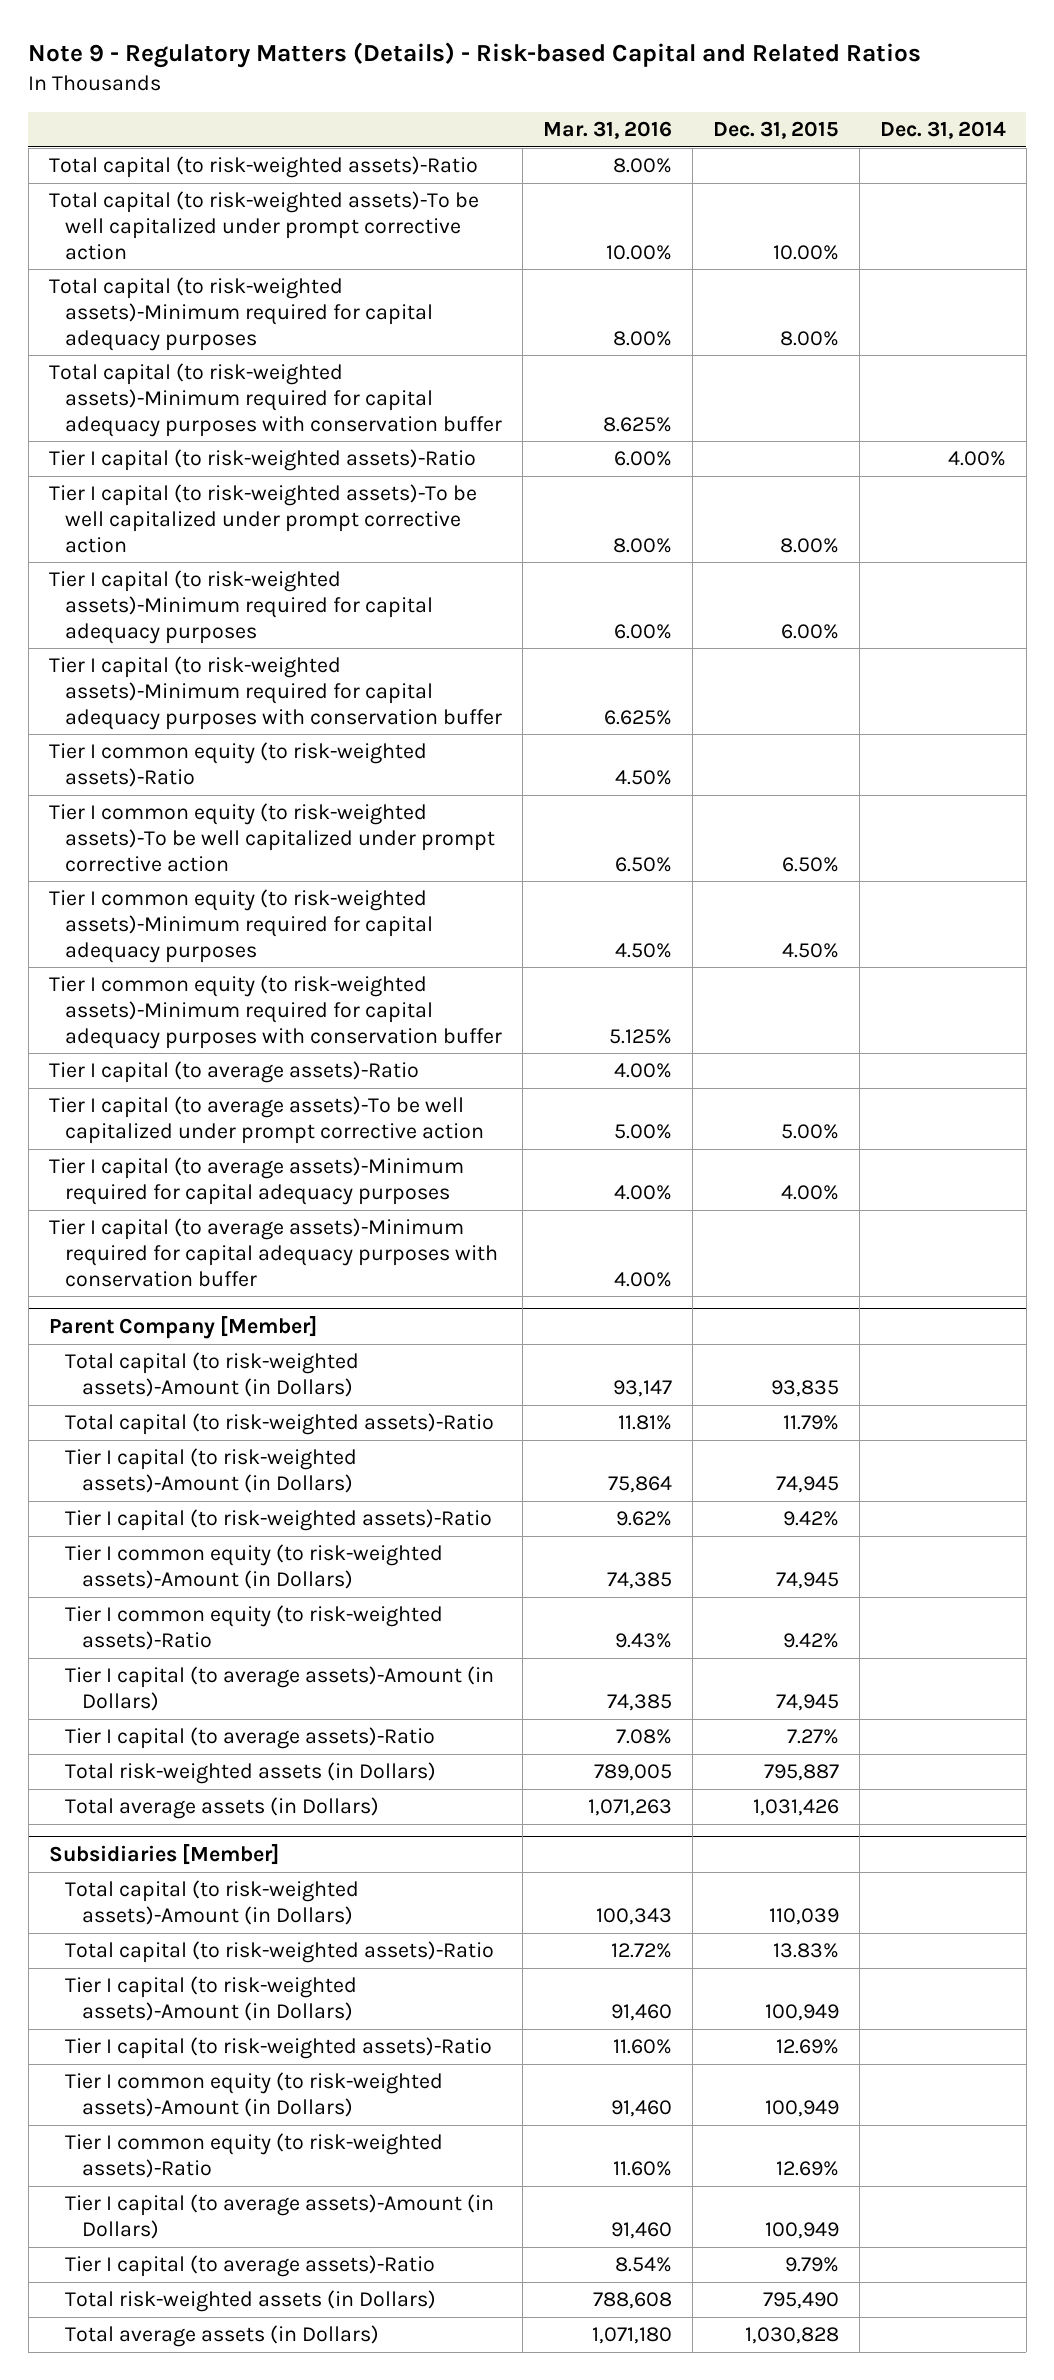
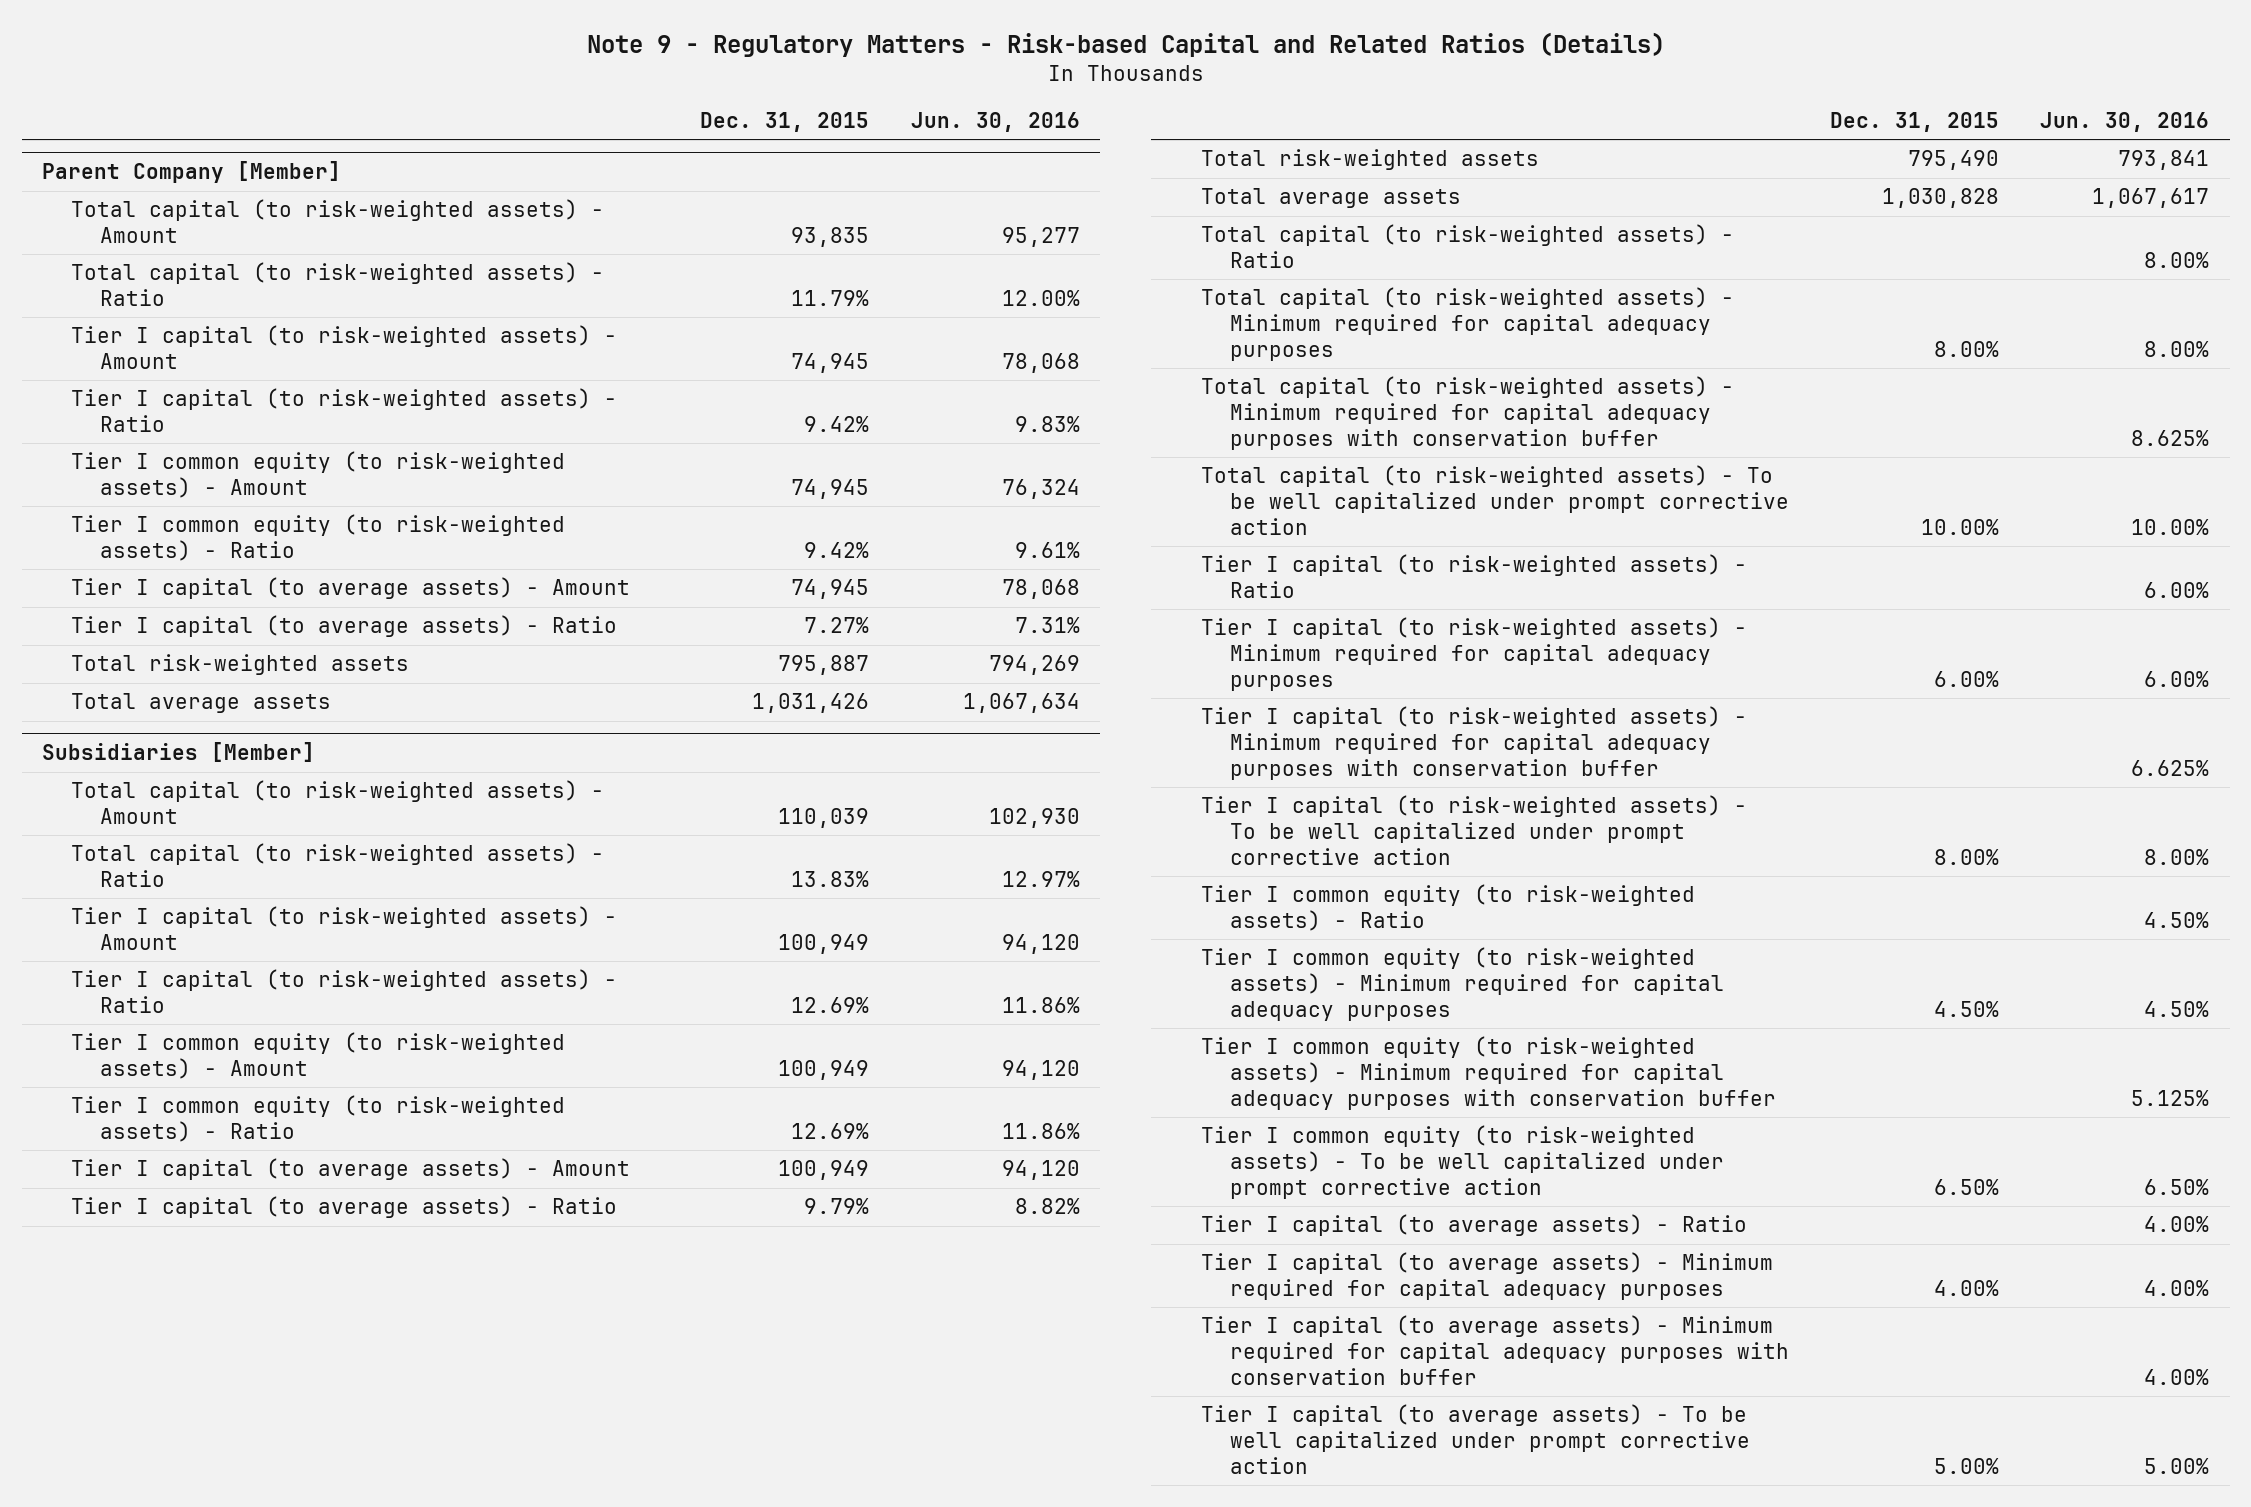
[28,42,922,69] Note 9 - Regulatory Matters (Details) - Risk-based Capital and Related Ratios -> [586,32,1665,58] Note 9 - Regulatory Matters - Risk-based Capital and Related Ratios (Details)
[543,120,673,139] Mar. 31, 2016 -> none
[879,120,1006,139] Dec. 31, 2014 -> none
none -> [910,111,1080,132] Jun. 30, 2016
[48,156,478,179] Total capital (to risk-weighted assets)-Ratio -> none
[48,191,479,260] Total capital (to risk-weighted assets)-To be well capitalized under prompt corrective action -> none
[48,277,434,351] Total capital (to risk-weighted assets)-Minimum required for capital adequacy purposes -> none
[48,363,503,437] Total capital (to risk-weighted assets)-Minimum required for capital adequacy purposes with conservation buffer -> none
[48,449,476,472] Tier I capital (to risk-weighted assets)-Ratio -> none
[48,484,477,553] Tier I capital (to risk-weighted assets)-To be well capitalized under prompt corrective action -> none
[48,570,434,644] Tier I capital (to risk-weighted assets)-Minimum required for capital adequacy purposes -> none
[48,656,503,730] Tier I capital (to risk-weighted assets)-Minimum required for capital adequacy purposes with conservation buffer -> none
[48,742,427,787] Tier I common equity (to risk-weighted assets)-Ratio -> none
[48,803,496,872] Tier I common equity (to risk-weighted assets)-To be well capitalized under prompt corrective action -> none
[48,889,434,963] Tier I common equity (to risk-weighted assets)-Minimum required for capital adequacy purposes -> none
[48,975,503,1049] Tier I common equity (to risk-weighted assets)-Minimum required for capital adequacy purposes with conservation buffer -> none
[48,1061,419,1084] Tier I capital (to average assets)-Ratio -> none
[48,1096,485,1144] Tier I capital (to average assets)-To be well capitalized under prompt corrective action -> none
[48,1157,464,1205] Tier I capital (to average assets)-Minimum required for capital adequacy purposes -> none
[48,1218,499,1287] Tier I capital (to average assets)-Minimum required for capital adequacy purposes with conservation buffer -> none
[65,1352,360,1397] Total capital (to risk-weighted assets)-Amount (in Dollars) -> [71,199,605,244] Total capital (to risk-weighted assets) - Amount
[65,1413,495,1436] Total capital (to risk-weighted assets)-Ratio -> [71,262,605,307] Total capital (to risk-weighted assets) - Ratio
[65,1448,358,1493] Tier I capital (to risk-weighted assets)-Amount (in Dollars) -> [71,325,618,370] Tier I capital (to risk-weighted assets) - Amount
[65,1509,493,1532] Tier I capital (to risk-weighted assets)-Ratio -> [71,388,618,433] Tier I capital (to risk-weighted assets) - Ratio
[65,1544,444,1589] Tier I common equity (to risk-weighted assets)-Amount (in Dollars) -> [71,451,566,499] Tier I common equity (to risk-weighted assets) - Amount
[65,1605,444,1650] Tier I common equity (to risk-weighted assets)-Ratio -> [71,514,566,562] Tier I common equity (to risk-weighted assets) - Ratio
[65,1666,495,1711] Tier I capital (to average assets)-Amount (in Dollars) -> [71,577,631,600] Tier I capital (to average assets) - Amount
[65,1727,436,1750] Tier I capital (to average assets)-Ratio -> [71,615,618,638] Tier I capital (to average assets) - Ratio
[65,1762,437,1785] Total risk-weighted assets (in Dollars) -> [71,654,410,676] Total risk-weighted assets
[65,1797,380,1820] Total average assets (in Dollars) -> [71,693,332,714] Total average assets
[65,1880,360,1925] Total capital (to risk-weighted assets)-Amount (in Dollars) -> [71,780,605,825] Total capital (to risk-weighted assets) - Amount
[65,1941,495,1964] Total capital (to risk-weighted assets)-Ratio -> [71,843,605,888] Total capital (to risk-weighted assets) - Ratio
[65,1976,358,2021] Tier I capital (to risk-weighted assets)-Amount (in Dollars) -> [71,906,618,951] Tier I capital (to risk-weighted assets) - Amount
[65,2037,493,2060] Tier I capital (to risk-weighted assets)-Ratio -> [71,969,618,1014] Tier I capital (to risk-weighted assets) - Ratio
[65,2072,444,2117] Tier I common equity (to risk-weighted assets)-Amount (in Dollars) -> [71,1032,566,1080] Tier I common equity (to risk-weighted assets) - Amount
[65,2133,444,2178] Tier I common equity (to risk-weighted assets)-Ratio -> [71,1095,566,1143] Tier I common equity (to risk-weighted assets) - Ratio
[65,2194,495,2239] Tier I capital (to average assets)-Amount (in Dollars) -> [71,1158,631,1181] Tier I capital (to average assets) - Amount
[65,2255,436,2278] Tier I capital (to average assets)-Ratio -> [71,1196,618,1219] Tier I capital (to average assets) - Ratio
[65,2290,437,2313] Total risk-weighted assets (in Dollars) -> [1200,149,1539,171] Total risk-weighted assets
[65,2325,380,2348] Total average assets (in Dollars) -> [1200,188,1461,209] Total average assets
none -> [1200,224,1734,269] Total capital (to risk-weighted assets) - Ratio
none -> [1200,287,1734,361] Total capital (to risk-weighted assets) - Minimum required for capital adequacy purposes
none -> [1200,376,1734,450] Total capital (to risk-weighted assets) - Minimum required for capital adequacy purposes with conservation buffer
none -> [1200,465,1789,535] Total capital (to risk-weighted assets) - To be well capitalized under prompt corrective action
none -> [1200,554,1747,599] Tier I capital (to risk-weighted assets) - Ratio
none -> [1200,617,1747,691] Tier I capital (to risk-weighted assets) - Minimum required for capital adequacy purposes
none -> [1200,706,1747,780] Tier I capital (to risk-weighted assets) - Minimum required for capital adequacy purposes with conservation buffer
none -> [1200,795,1747,865] Tier I capital (to risk-weighted assets) - To be well capitalized under prompt corrective action
none -> [1200,884,1695,932] Tier I common equity (to risk-weighted assets) - Ratio
none -> [1200,947,1724,1021] Tier I common equity (to risk-weighted assets) - Minimum required for capital adequacy purposes
none -> [1200,1036,1776,1110] Tier I common equity (to risk-weighted assets) - Minimum required for capital adequacy purposes with conservation buffer
none -> [1200,1125,1724,1199] Tier I common equity (to risk-weighted assets) - To be well capitalized under prompt corrective action
none -> [1200,1214,1747,1237] Tier I capital (to average assets) - Ratio
none -> [1200,1252,1773,1301] Tier I capital (to average assets) - Minimum required for capital adequacy purposes
none -> [1200,1315,1789,1385] Tier I capital (to average assets) - Minimum required for capital adequacy purposes with conservation buffer
none -> [1200,1404,1750,1474] Tier I capital (to average assets) - To be well capitalized under prompt corrective action

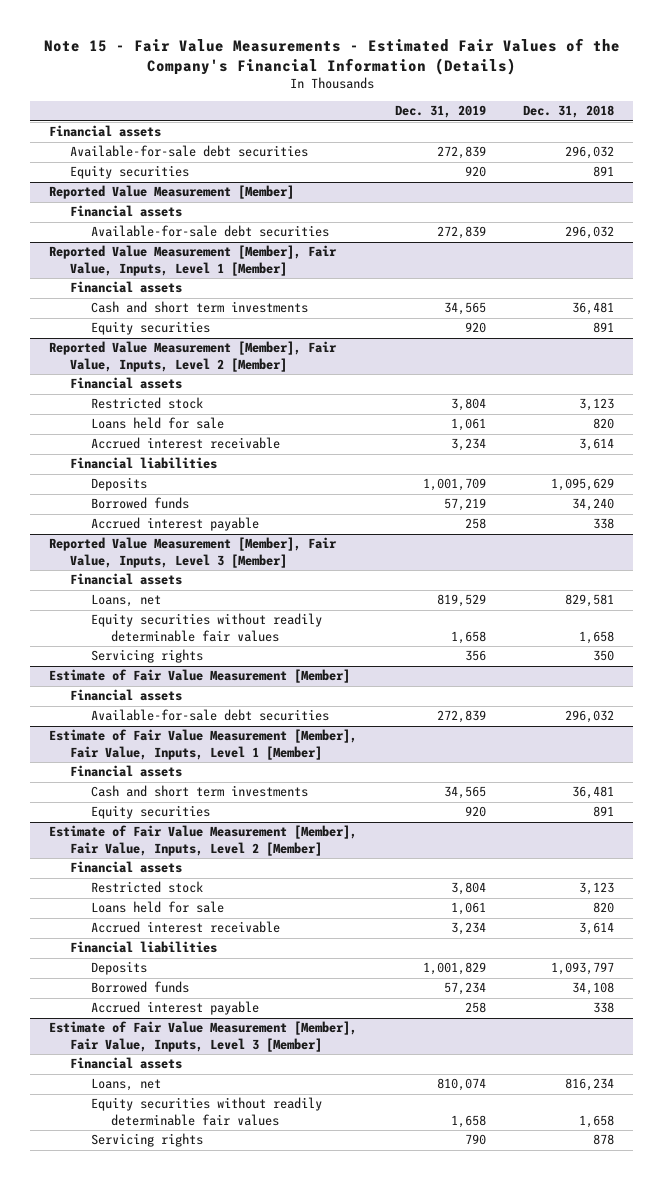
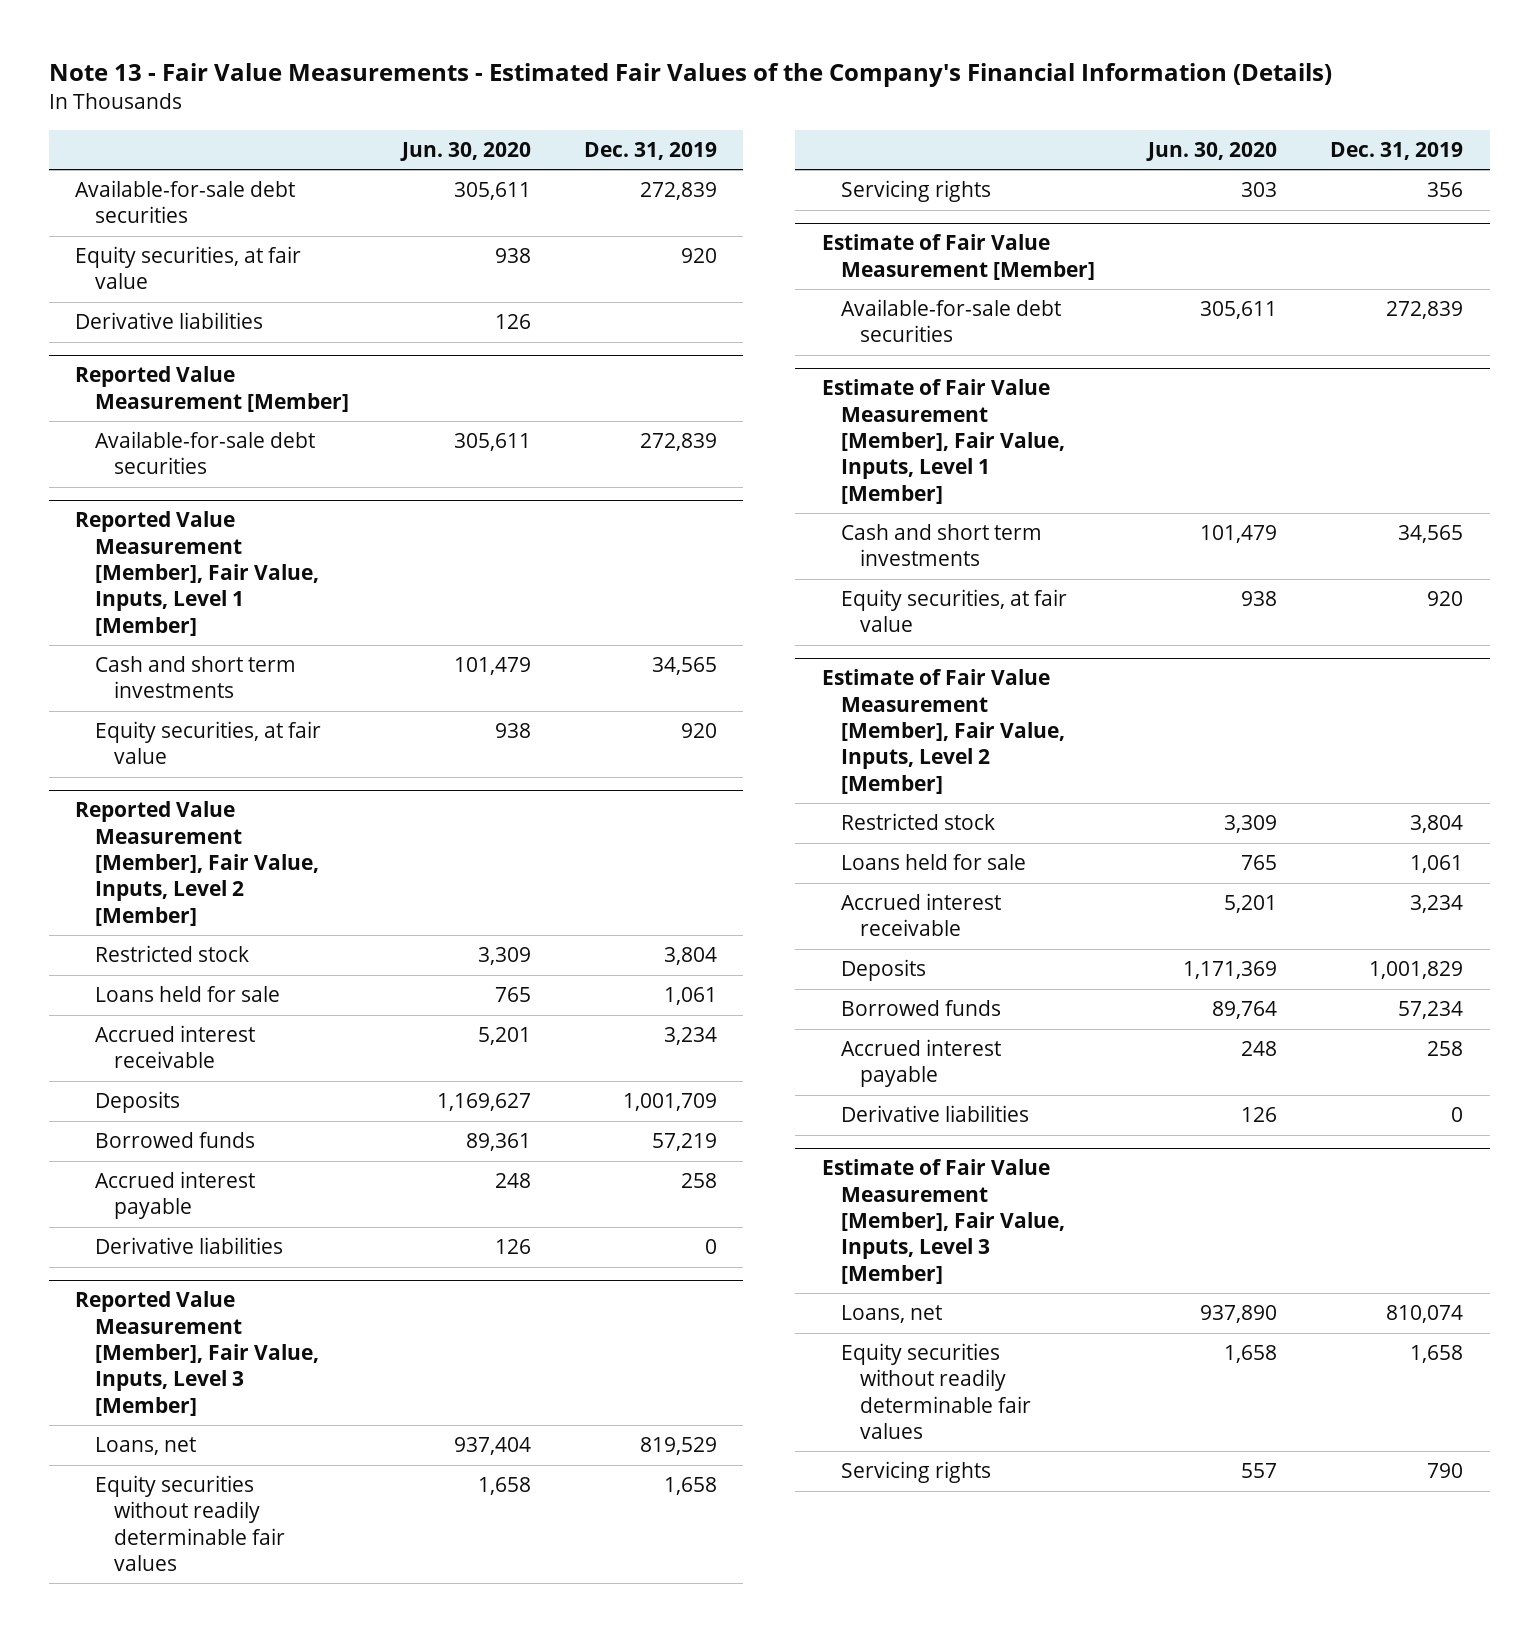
[43,37,620,75] Note 15 - Fair Value Measurements - Estimated Fair Values of the Company's Financial Information (Details) -> [48,63,1332,88] Note 13 - Fair Value Measurements - Estimated Fair Values of the Company's Financial Information (Details)
[523,105,615,119] Dec. 31, 2018 -> none
none -> [399,141,531,161] Jun. 30, 2020
[49,125,162,138] Financial assets -> none
[69,165,189,180] Equity securities -> [75,246,302,290] Equity securities, at fair value
none -> [75,312,264,330] Derivative liabilities
[69,205,182,218] Financial assets -> none
[69,281,182,294] Financial assets -> none
[90,321,210,336] Equity securities -> [94,721,321,765] Equity securities, at fair value
[69,377,182,390] Financial assets -> none
[69,457,217,470] Financial liabilities -> none
none -> [94,1237,283,1255] Derivative liabilities
[69,573,182,586] Financial assets -> none
[69,689,182,702] Financial assets -> none
[69,765,182,778] Financial assets -> none
[90,805,210,820] Equity securities -> [841,589,1068,633] Equity securities, at fair value
[69,861,182,874] Financial assets -> none
[69,941,217,954] Financial liabilities -> none
none -> [841,1105,1030,1123] Derivative liabilities
[69,1057,182,1070] Financial assets -> none

